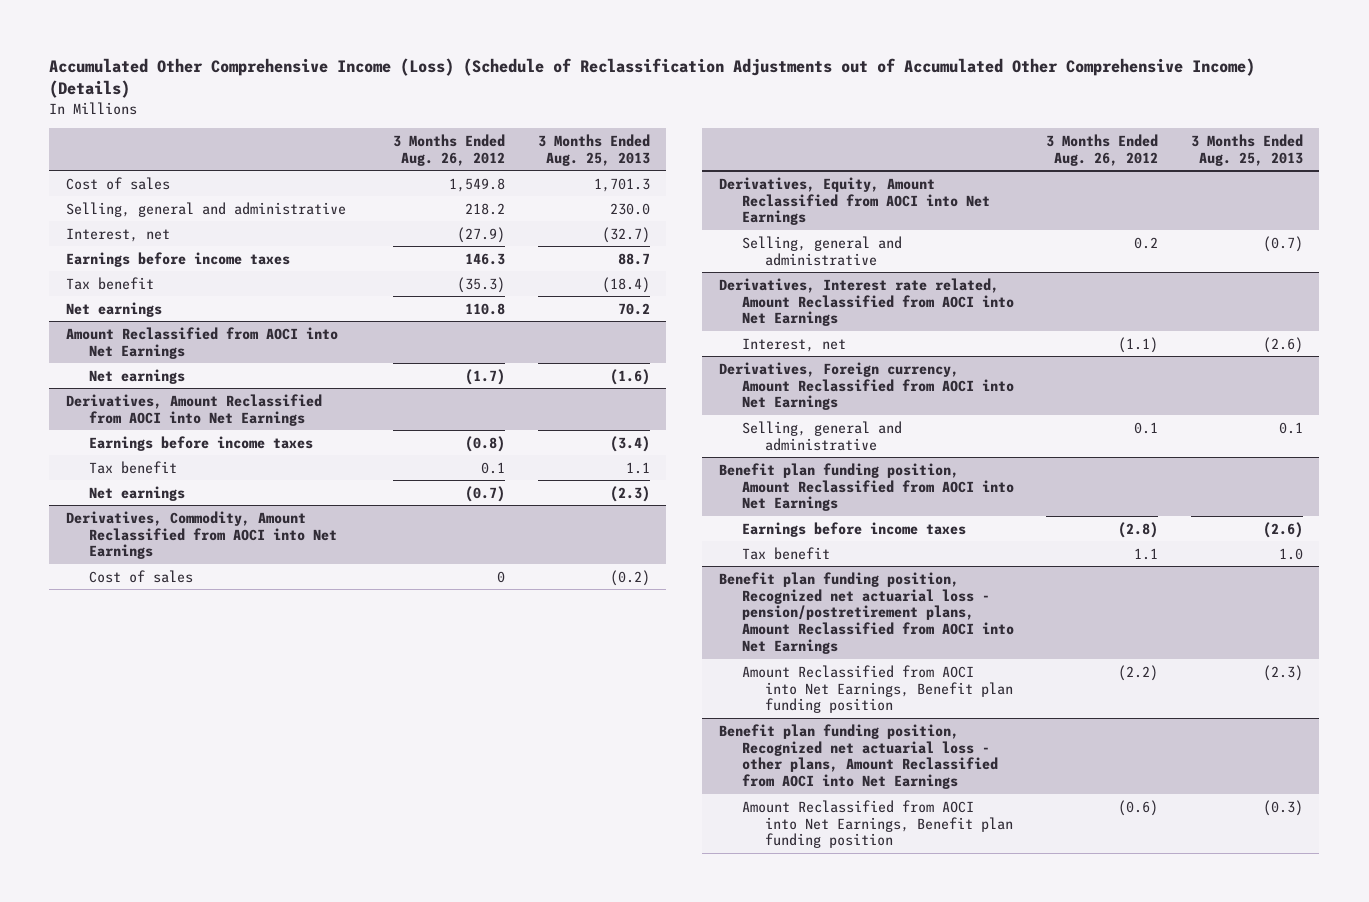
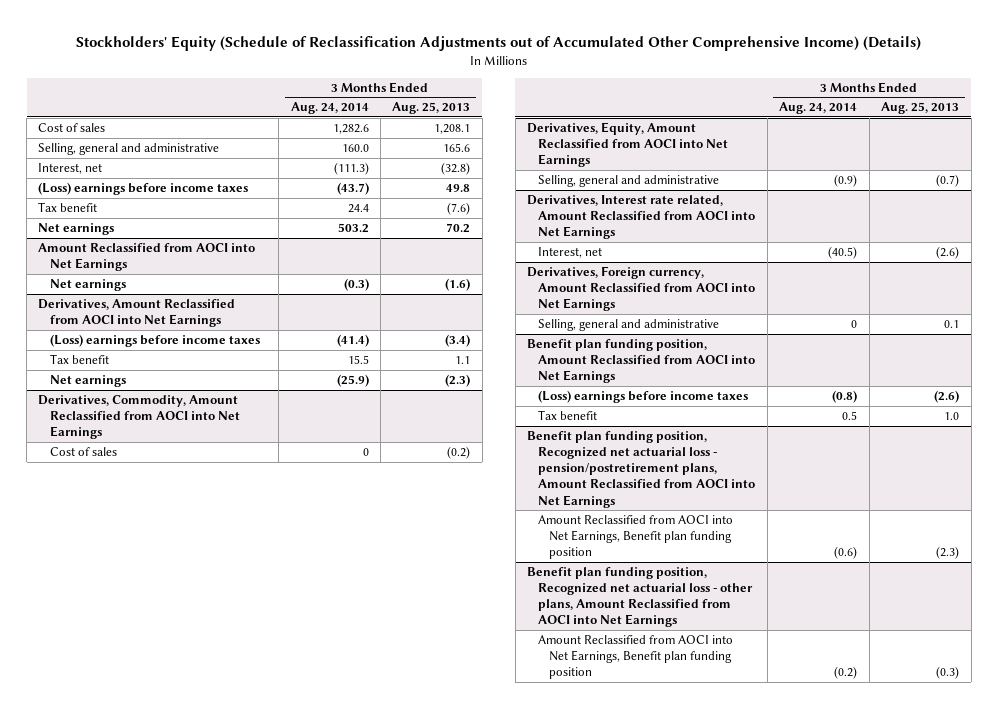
[49,57,1256,99] Accumulated Other Comprehensive Income (Loss) (Schedule of Reclassification Adjustments out of Accumulated Other Comprehensive Income) (Details) -> [75,35,921,51] Stockholders' Equity (Schedule of Reclassification Adjustments out of Accumulated Other Comprehensive Income) (Details)
[393,133,506,166] 3 Months Ended Aug. 26, 2012 -> none
none -> [290,102,369,115] Aug. 24, 2014
[593,177,650,192] 1,701.3 -> [434,124,471,135] 1,208.1
[609,202,650,215] 230.0 -> [443,143,471,153] 165.6
[601,226,650,243] (32.7) -> [441,162,471,176] (32.8)
[65,251,290,267] Earnings before income taxes -> [38,182,249,196] (Loss) earnings before income taxes
[617,252,650,265] 88.7 -> [446,184,471,193] 49.8
[601,276,650,293] (18.4) -> [447,202,471,216] (7.6)
[88,435,313,451] Earnings before income taxes -> [49,334,260,348] (Loss) earnings before income taxes
[741,521,966,537] Earnings before income taxes -> [538,390,749,404] (Loss) earnings before income taxes

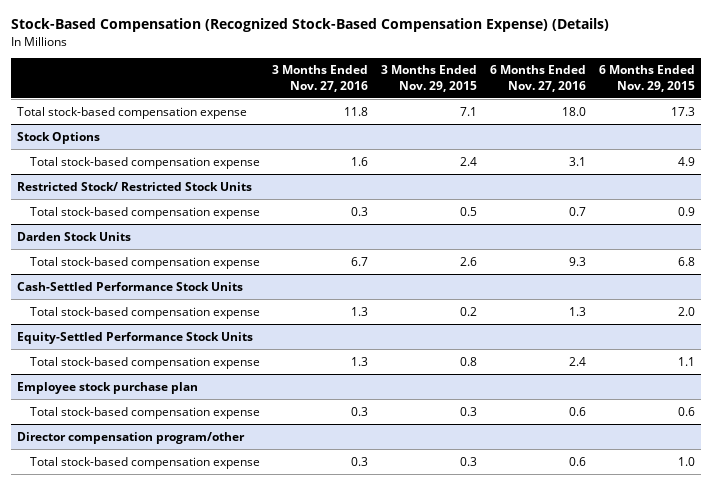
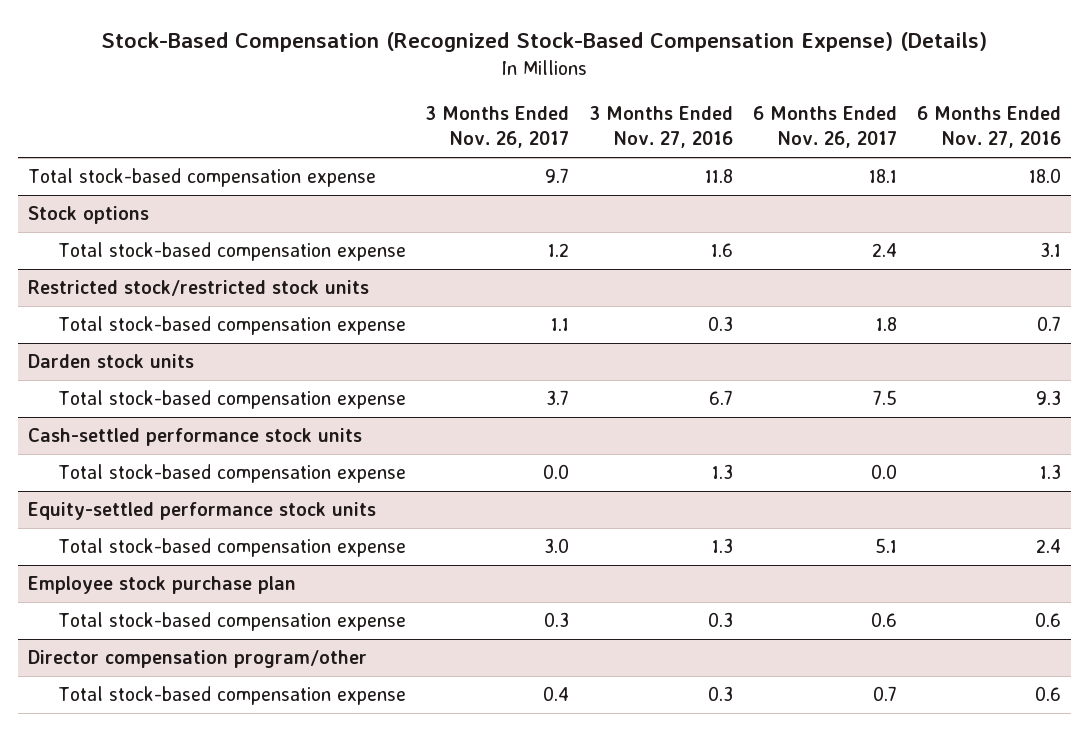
[381,65,478,92] 3 Months Ended Nov. 29, 2015 -> none
[598,65,695,92] 6 Months Ended Nov. 29, 2015 -> none
none -> [425,105,570,149] 3 Months Ended Nov. 26, 2017
none -> [753,105,898,149] 6 Months Ended Nov. 26, 2017
[16,131,100,144] Stock Options -> [27,206,149,225] Stock options
[16,181,252,191] Restricted Stock/ Restricted Stock Units -> [27,280,369,297] Restricted stock/restricted stock units
[16,231,131,241] Darden Stock Units -> [27,354,194,369] Darden stock units
[16,281,243,291] Cash-Settled Performance Stock Units -> [27,428,362,447] Cash-settled performance stock units
[16,331,253,344] Equity-Settled Performance Stock Units -> [27,502,376,521] Equity-settled performance stock units

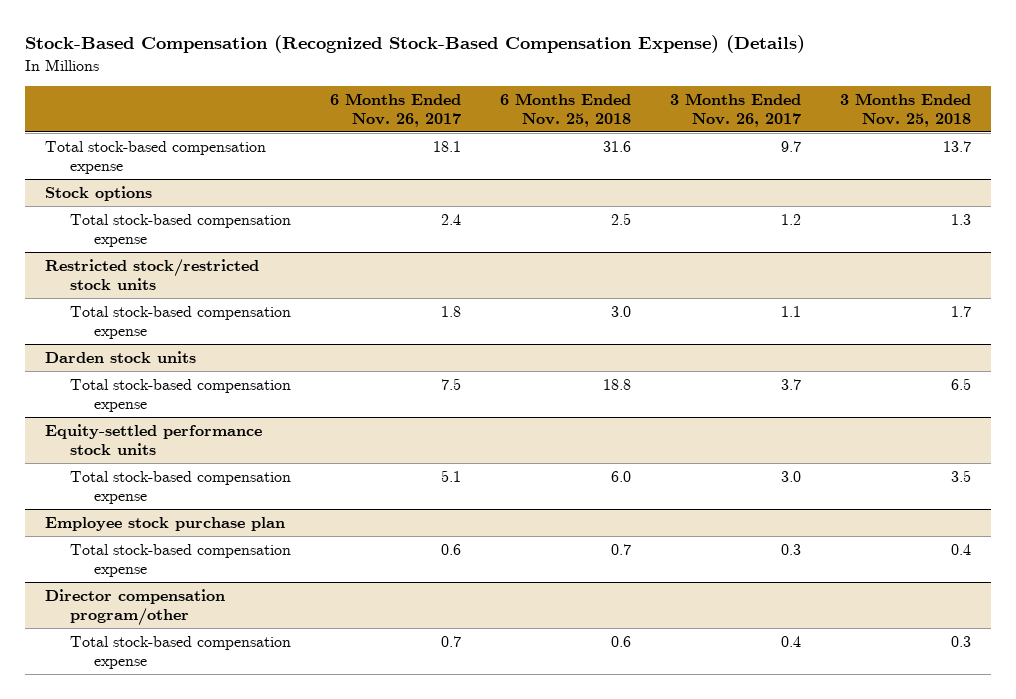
[589,105,734,149] 3 Months Ended Nov. 27, 2016 -> none
[916,105,1061,149] 6 Months Ended Nov. 27, 2016 -> none
none -> [499,92,631,127] 6 Months Ended Nov. 25, 2018
none -> [840,92,972,127] 3 Months Ended Nov. 25, 2018
[27,428,362,447] Cash-settled performance stock units -> none
[57,464,406,484] Total stock-based compensation expense -> none

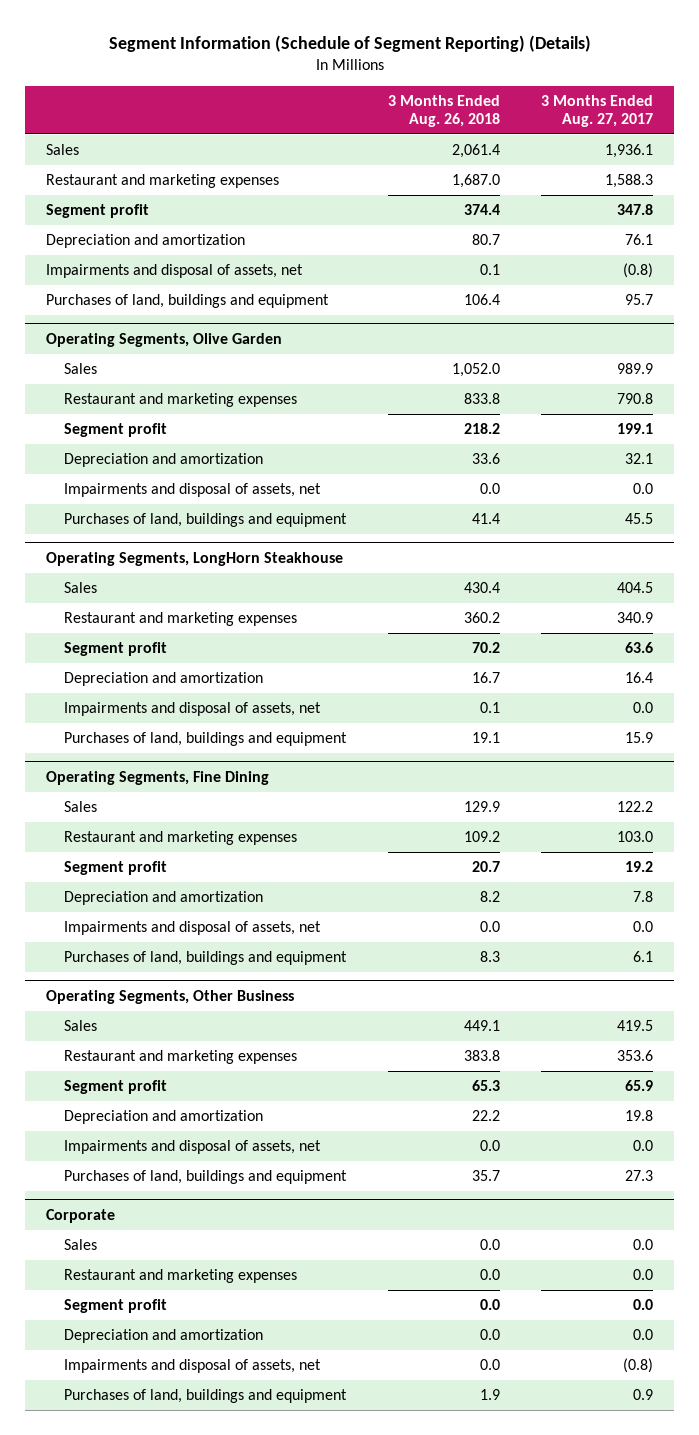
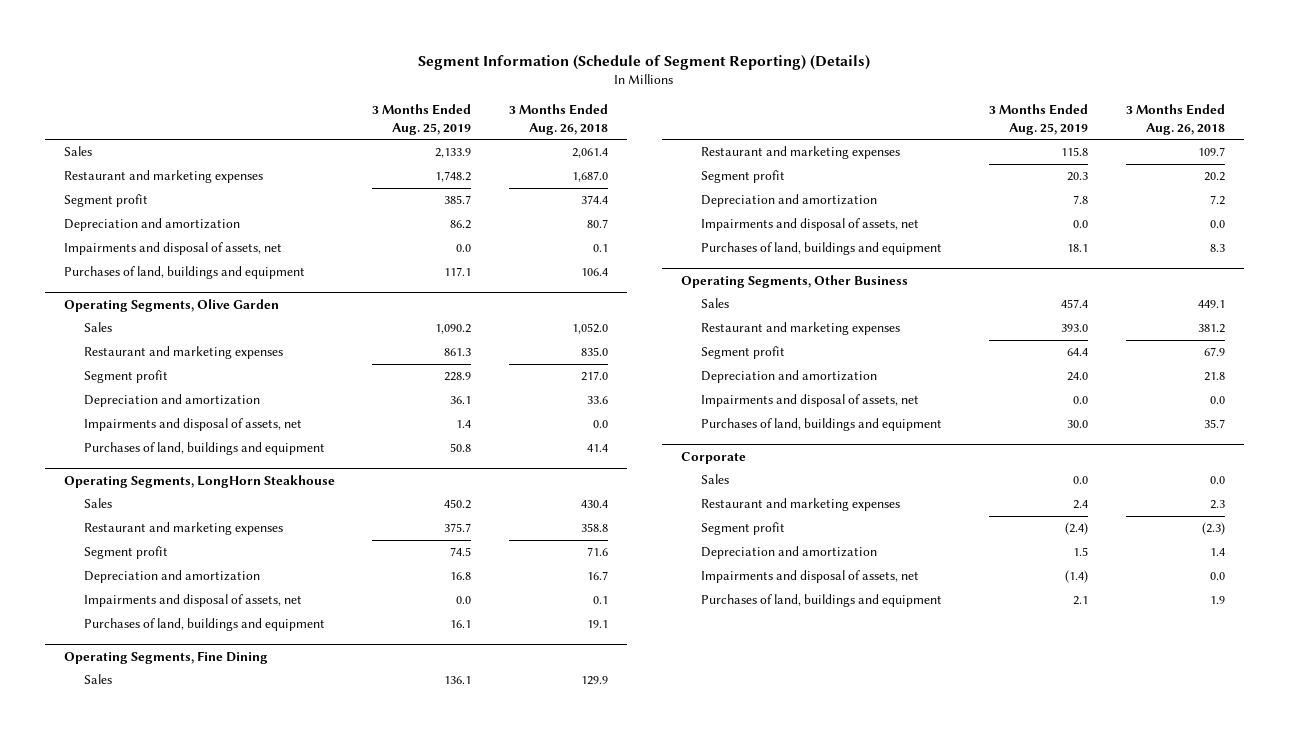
[541,94,654,127] 3 Months Ended Aug. 27, 2017 -> none
none -> [372,104,472,135] 3 Months Ended Aug. 25, 2019
[463,393,500,405] 833.8 -> [581,347,609,357] 835.0
[463,423,500,435] 218.2 -> [581,371,609,382] 217.0
[463,612,500,624] 360.2 -> [581,523,609,533] 358.8
[471,642,500,654] 70.2 -> [587,547,609,557] 71.6
[463,831,500,843] 109.2 -> [1198,147,1226,157] 109.7
[471,861,500,873] 20.7 -> [1204,172,1226,182] 20.2
[479,891,500,903] 8.2 -> [1210,195,1226,206] 7.2
[463,1050,500,1062] 383.8 -> [1198,324,1226,334] 381.2
[471,1080,500,1092] 65.3 -> [1204,347,1226,357] 67.9
[471,1110,500,1122] 22.2 -> [1204,372,1226,382] 21.8
[479,1269,500,1281] 0.0 -> [1210,500,1226,510] 2.3
[479,1299,500,1311] 0.0 -> [1202,522,1226,536] (2.3)
[479,1329,500,1341] 0.0 -> [1210,548,1226,557] 1.4

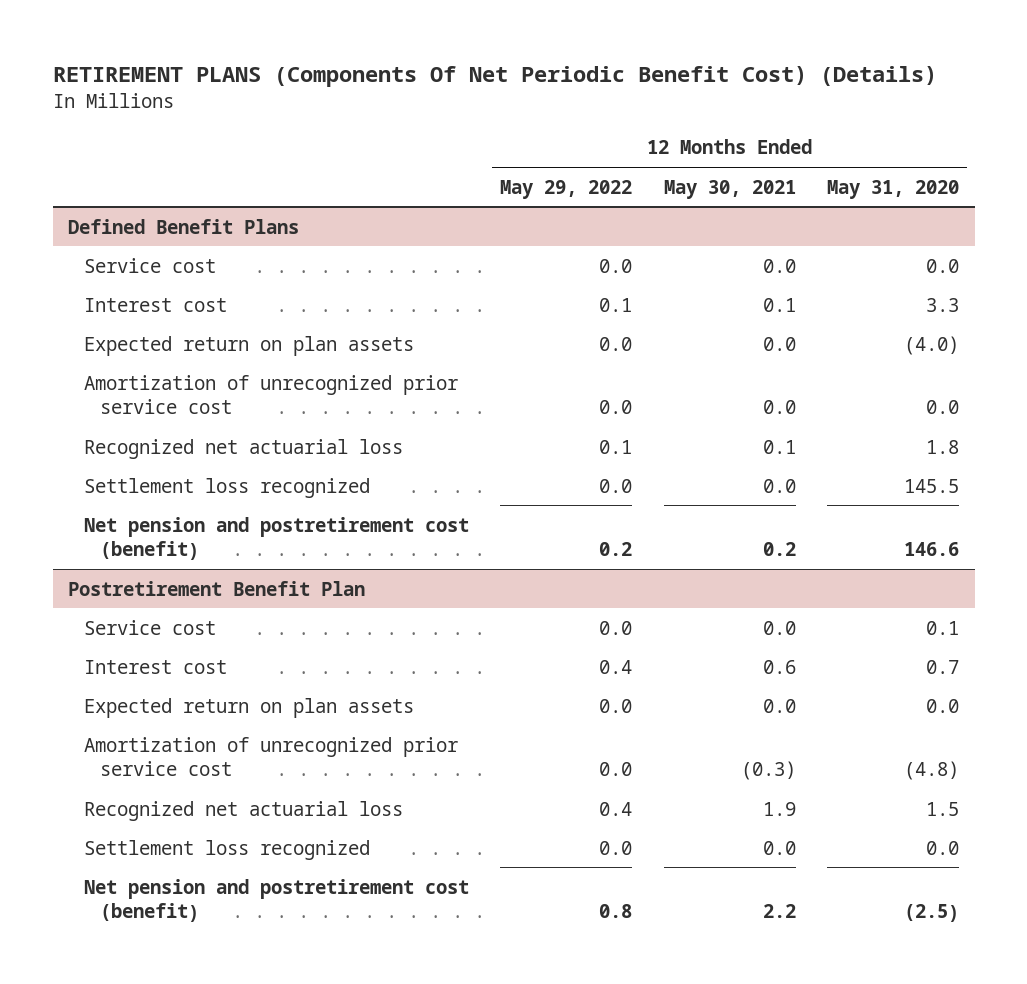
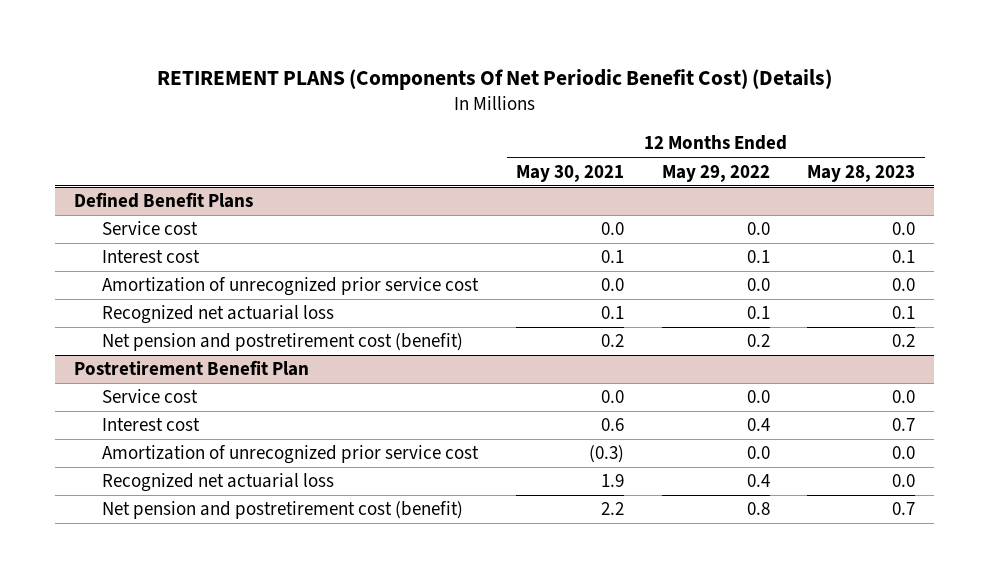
[827,179,960,199] May 31, 2020 -> none
none -> [807,164,916,182] May 28, 2023
[83,335,414,356] Expected return on plan assets -> none
[83,477,370,498] Settlement loss recognized -> none
[83,697,414,718] Expected return on plan assets -> none
[83,839,370,860] Settlement loss recognized -> none

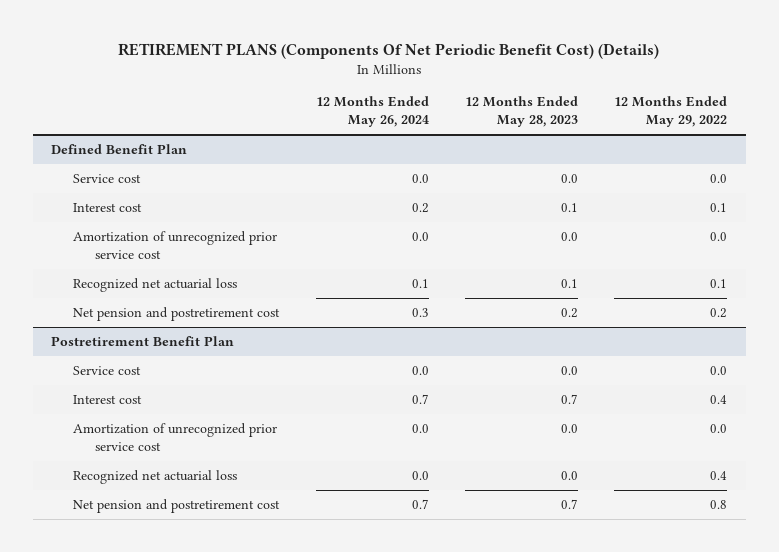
[516,164,625,182] May 30, 2021 -> none
none -> [315,96,429,128] 12 Months Ended May 26, 2024
[74,192,254,209] Defined Benefit Plans -> [51,143,188,154] Defined Benefit Plan
[102,333,464,352] Net pension and postretirement cost (benefit) -> [73,306,281,321] Net pension and postretirement cost
[102,501,464,520] Net pension and postretirement cost (benefit) -> [73,498,281,513] Net pension and postretirement cost

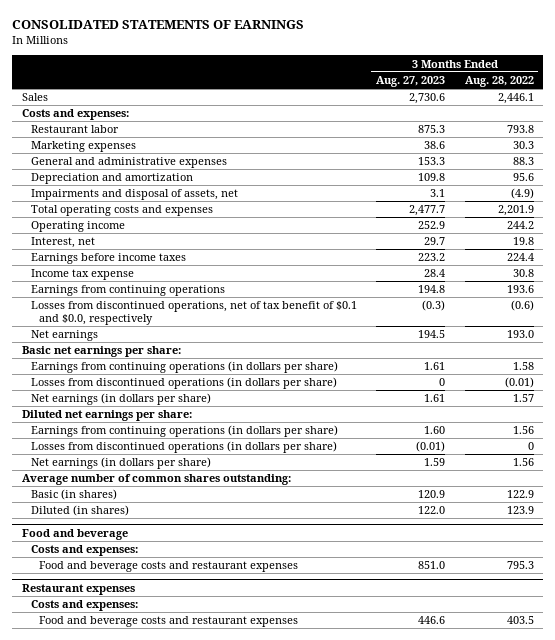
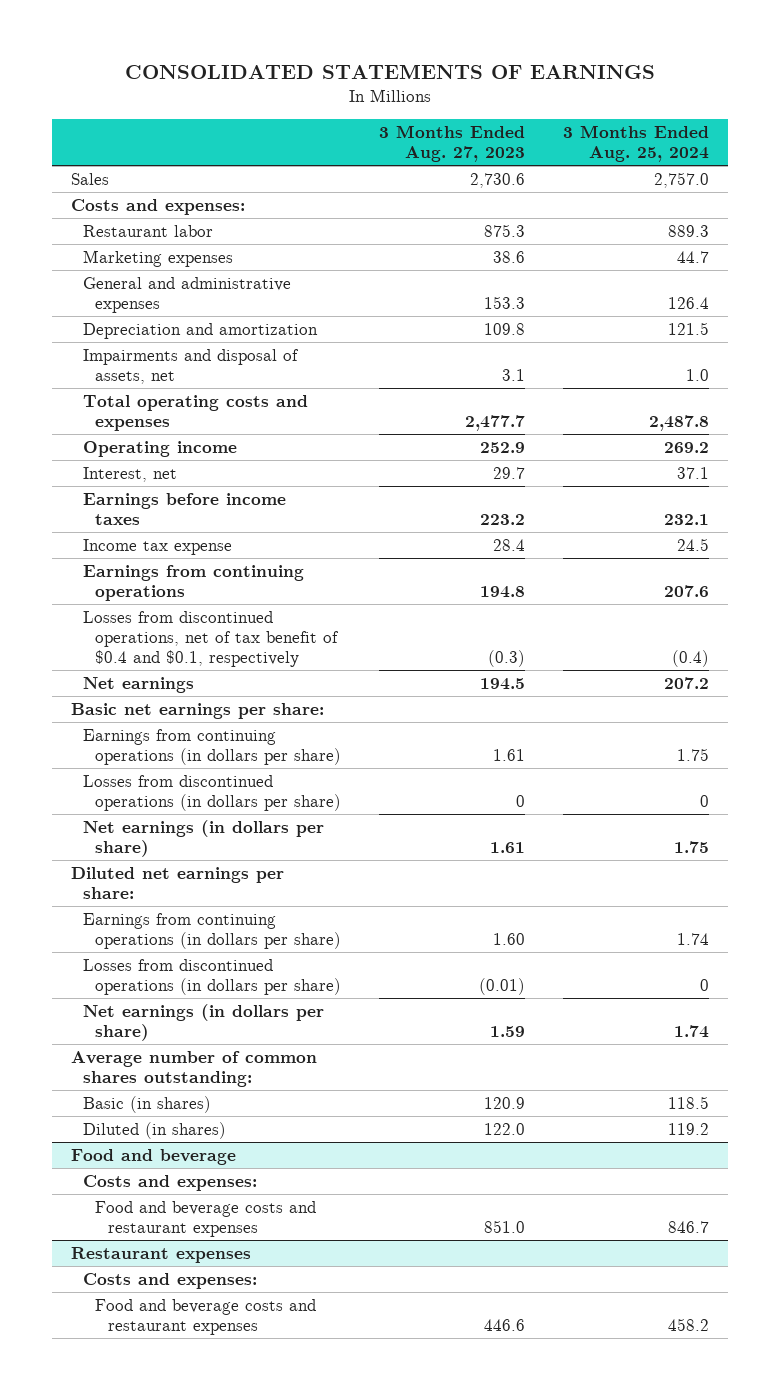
[464,75,534,87] Aug. 28, 2022 -> none
none -> [563,125,710,163] 3 Months Ended Aug. 25, 2024
[30,301,357,325] Losses from discontinued operations, net of tax benefit of $0.1 and $0.0, respectively -> [83,610,340,667] Losses from discontinued operations, net of tax benefit of $0.4 and $0.1, respectively

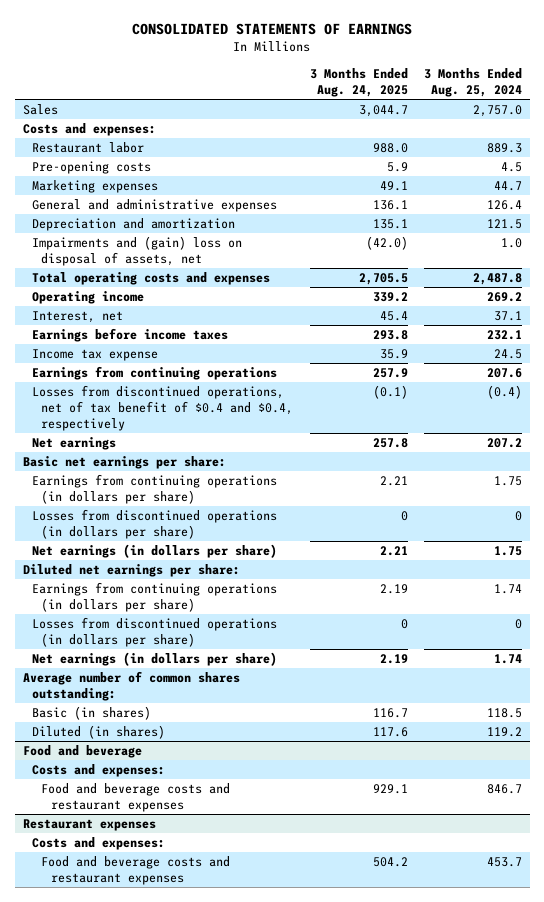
[379,125,526,163] 3 Months Ended Aug. 27, 2023 -> none
none -> [309,67,408,97] 3 Months Ended Aug. 24, 2025
none -> [32,161,152,175] Pre-opening costs
[83,348,300,384] Impairments and disposal of assets, net -> [32,236,243,266] Impairments and (gain) loss on disposal of assets, net
[83,610,340,667] Losses from discontinued operations, net of tax benefit of $0.4 and $0.1, respectively -> [32,385,294,431] Losses from discontinued operations, net of tax benefit of $0.4 and $0.4, respectively
[668,1317,710,1331] 458.2 -> [486,857,522,868] 453.7

